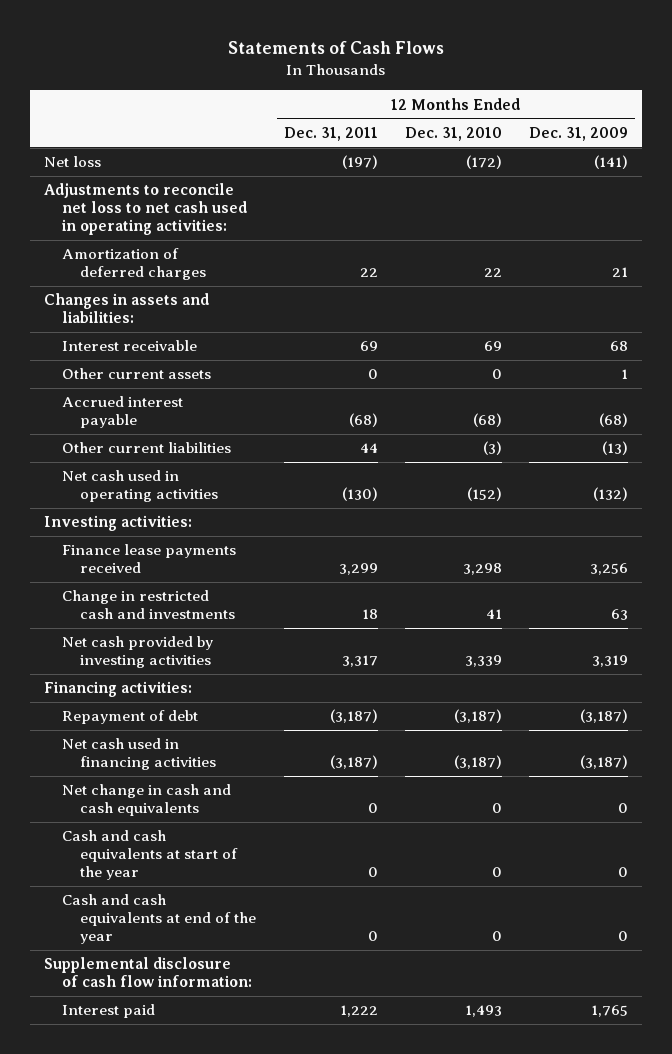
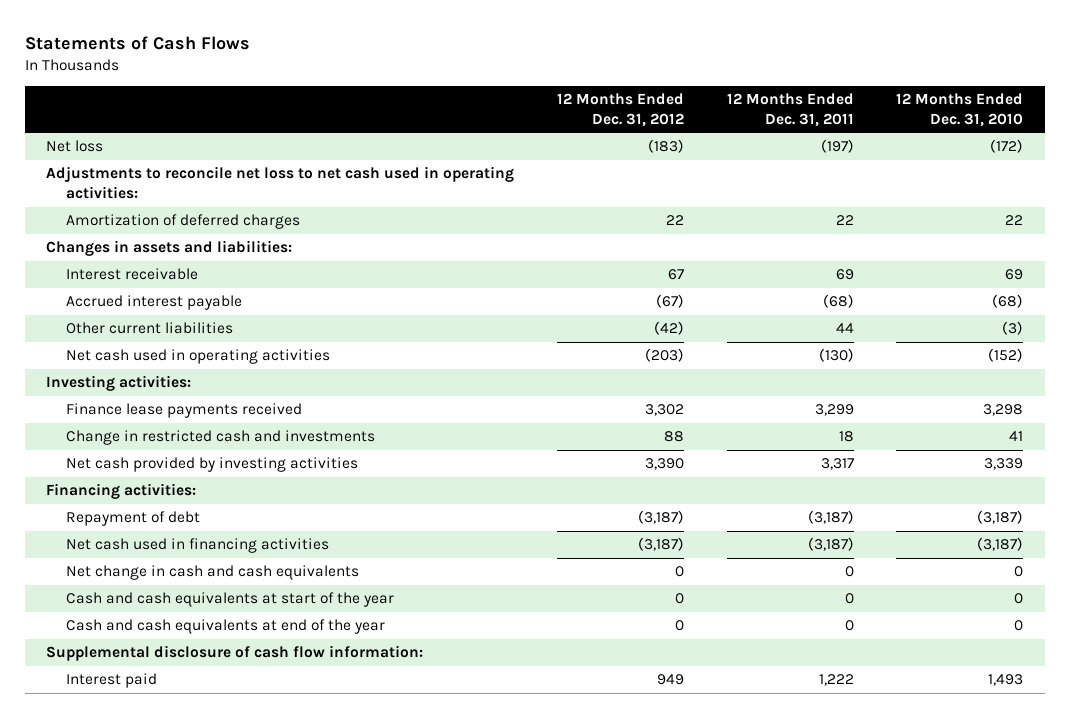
[529,126,629,141] Dec. 31, 2009 -> none
none -> [556,93,684,127] 12 Months Ended Dec. 31, 2012
[62,368,212,380] Other current assets -> none

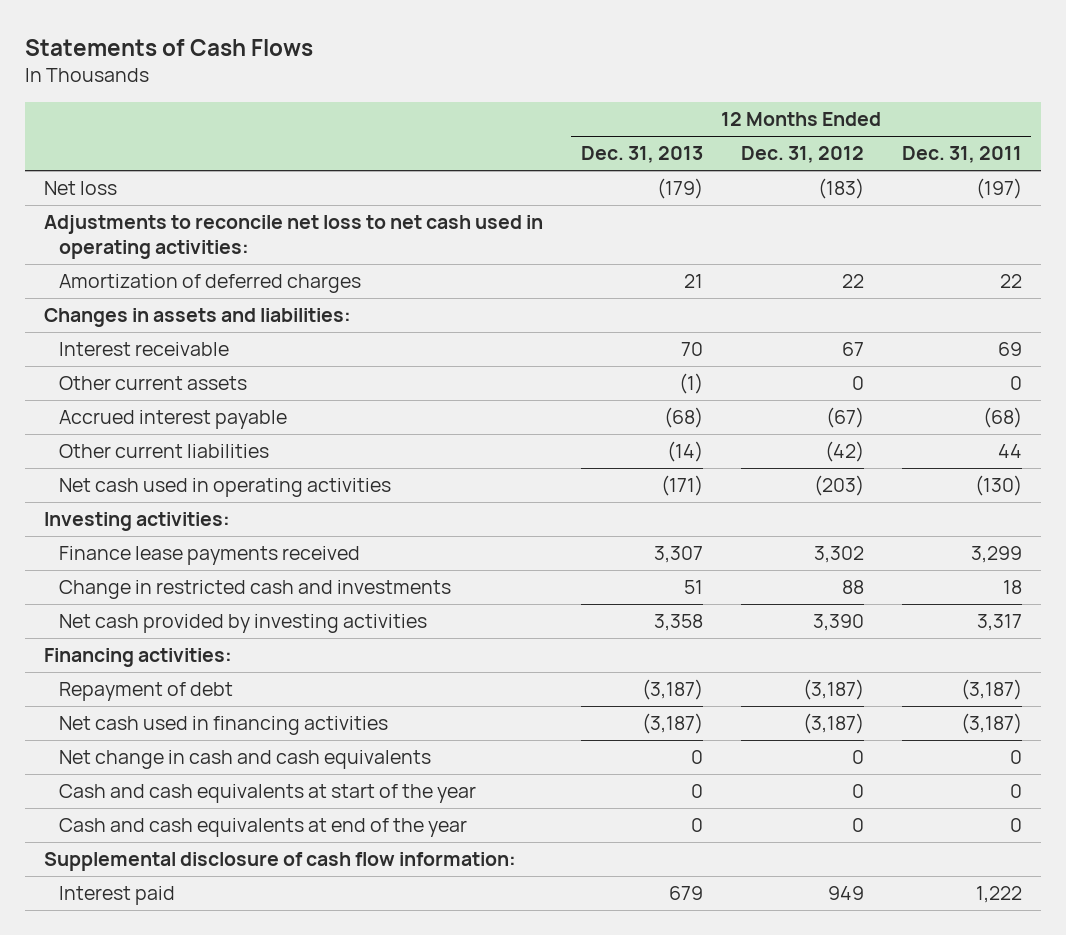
[896,93,1024,127] 12 Months Ended Dec. 31, 2010 -> none
none -> [580,146,703,164] Dec. 31, 2013
none -> [58,376,247,391] Other current assets

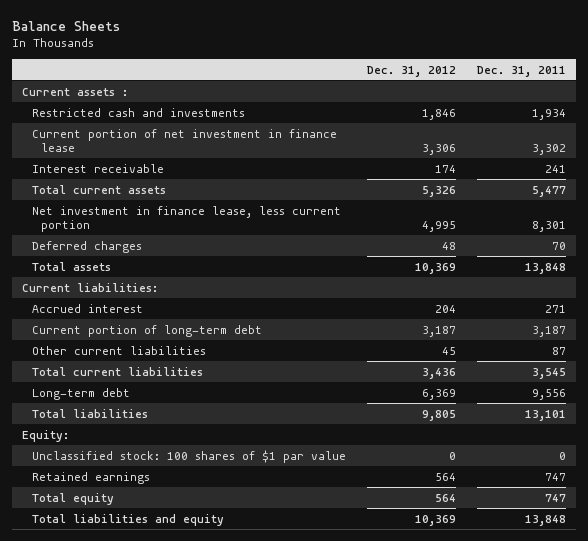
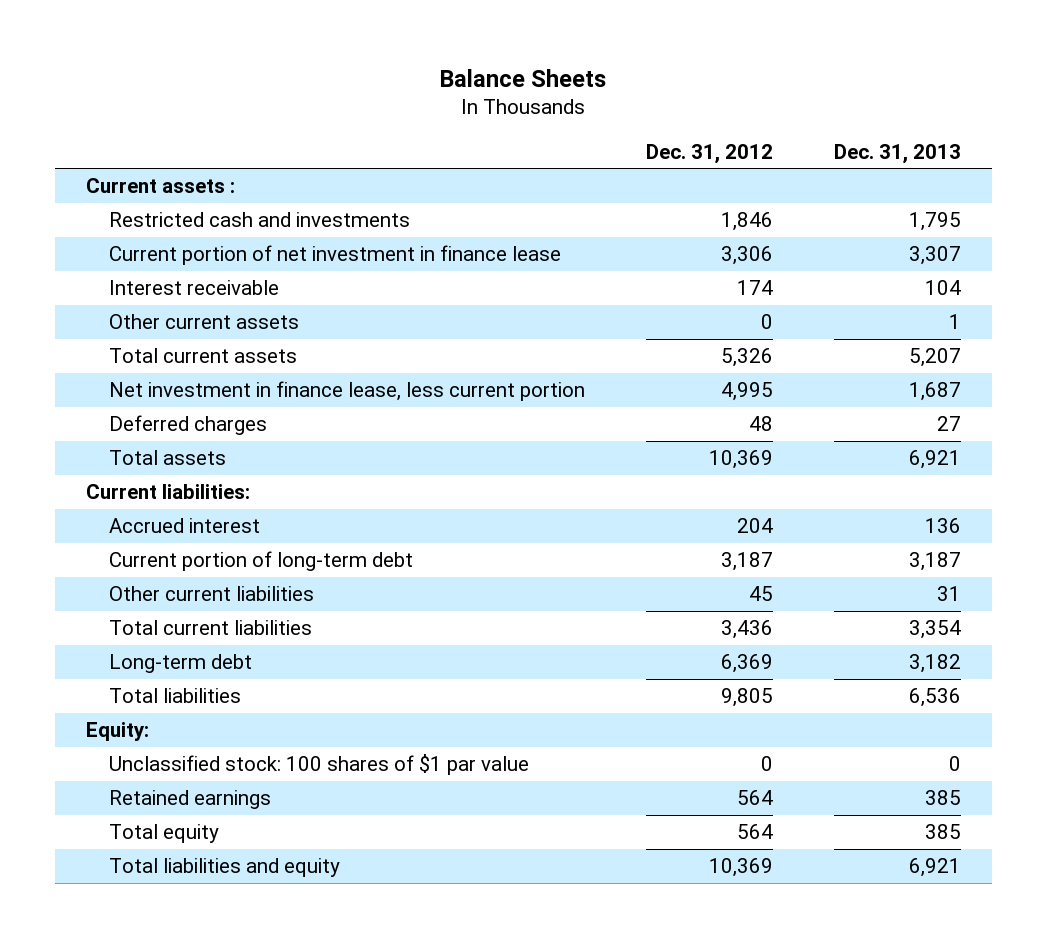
[476,65,566,77] Dec. 31, 2011 -> none
none -> [834,143,962,164] Dec. 31, 2013
none -> [109,314,300,330] Other current assets

